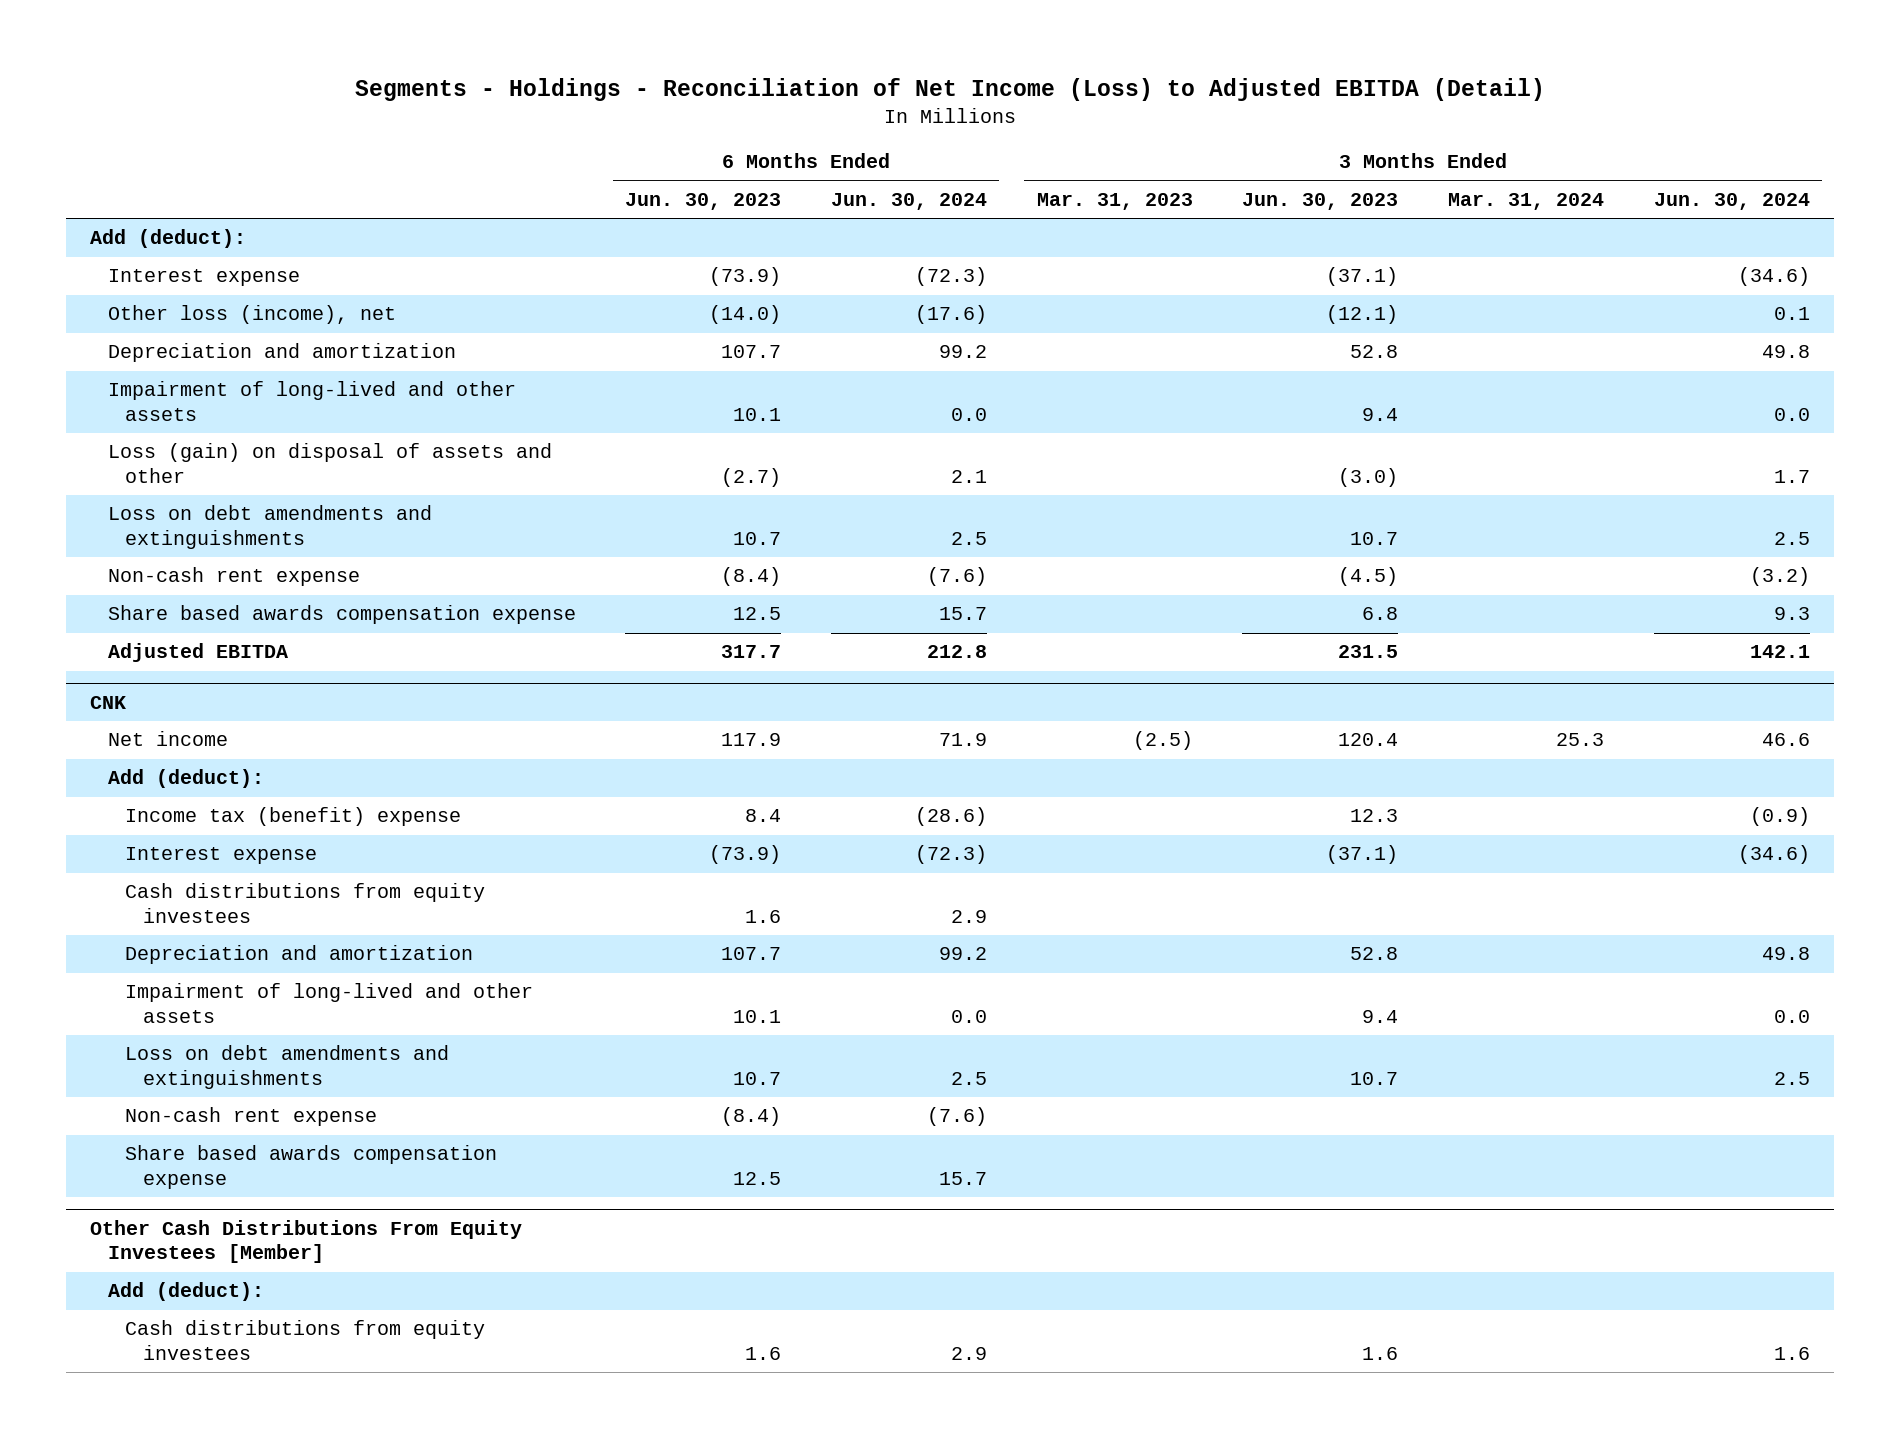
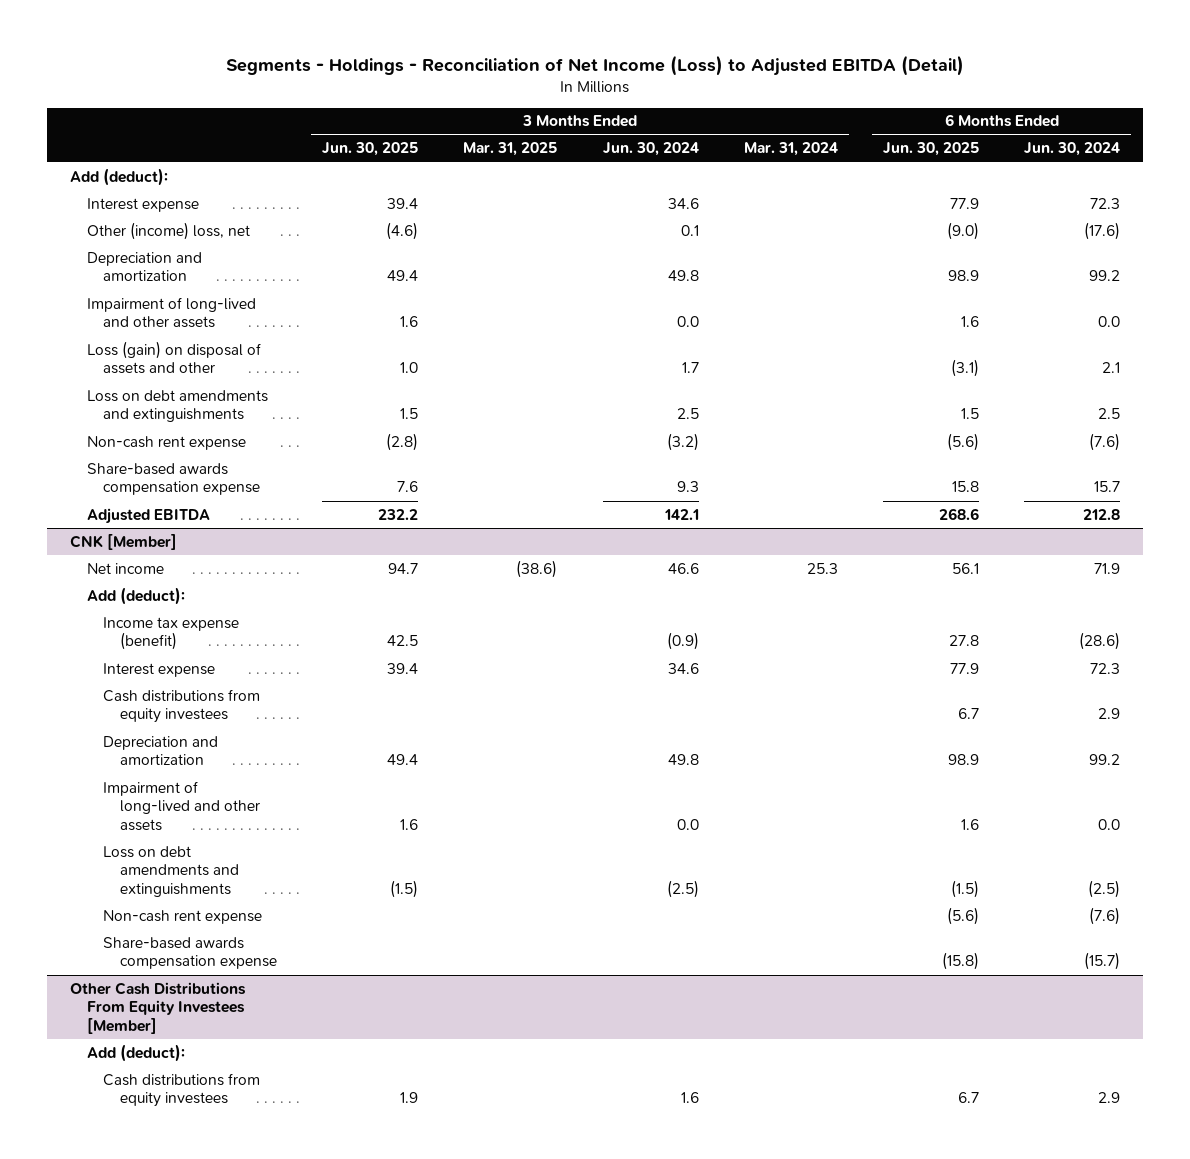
[625,192,782,210] Jun. 30, 2023 -> none
[1036,192,1193,210] Mar. 31, 2023 -> none
[1242,192,1399,210] Jun. 30, 2023 -> none
none -> [322,142,419,157] Jun. 30, 2025
none -> [463,142,558,157] Mar. 31, 2025
none -> [882,142,979,157] Jun. 30, 2025
[915,267,988,287] (72.3) -> [1090,197,1121,209] 72.3
[1737,267,1810,287] (34.6) -> [667,197,699,209] 34.6
[107,305,396,325] Other loss (income), net -> [86,221,250,240] Other (income) loss, net
[107,605,576,625] Share based awards compensation expense -> [86,462,261,496] Share-based awards compensation expense
[90,695,127,709] CNK -> [69,533,177,550] CNK [Member]
[125,807,462,827] Income tax (benefit) expense -> [103,616,240,651] Income tax expense (benefit)
[915,845,988,865] (72.3) -> [1090,662,1121,674] 72.3
[1737,845,1810,865] (34.6) -> [667,662,699,674] 34.6
[951,1072,988,1086] 2.5 -> [1088,879,1121,898] (2.5)
[1773,1072,1810,1086] 2.5 -> [666,879,699,898] (2.5)
[125,1145,498,1190] Share based awards compensation expense -> [103,936,278,970] Share-based awards compensation expense
[939,1172,988,1186] 15.7 -> [1084,952,1121,971] (15.7)

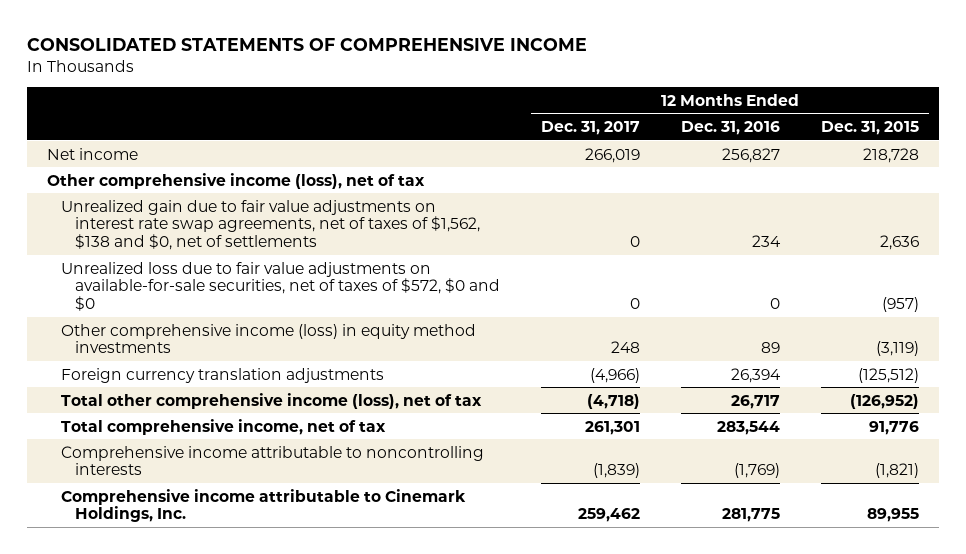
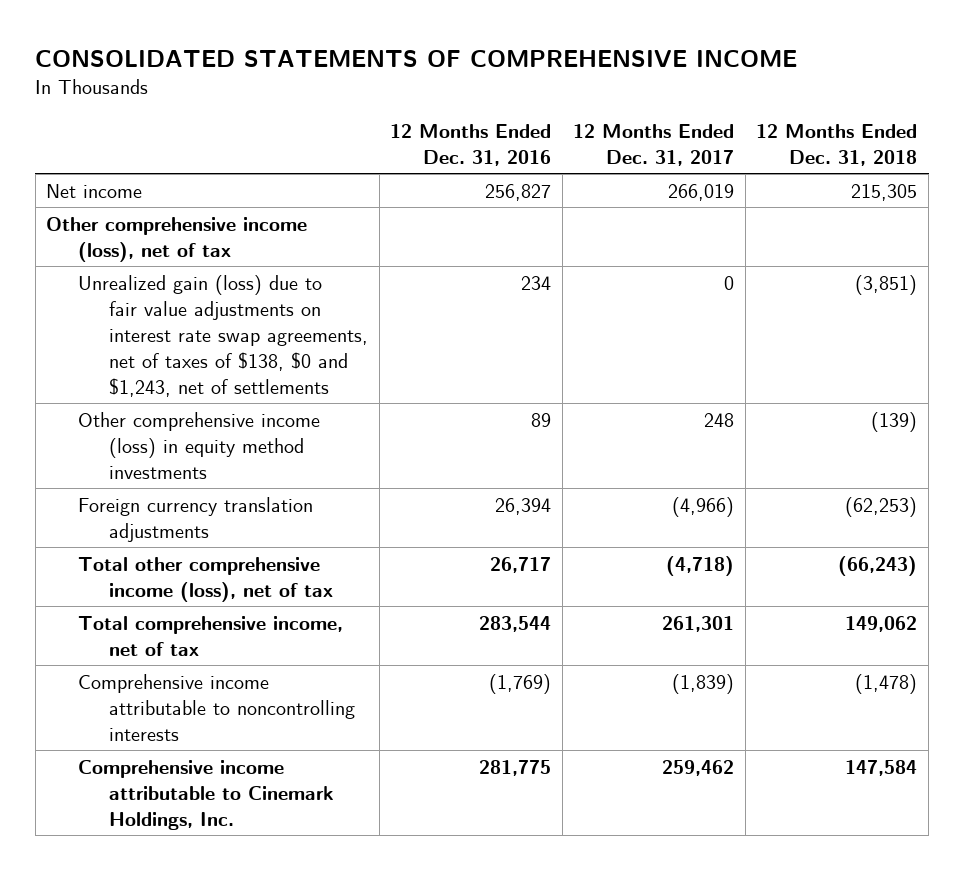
[820,121,919,136] Dec. 31, 2015 -> none
none -> [756,123,918,166] 12 Months Ended Dec. 31, 2018
[61,261,501,312] Unrealized loss due to fair value adjustments on available-for-sale securities, net of taxes of $572, $0 and $0 -> none
[61,199,481,251] Unrealized gain due to fair value adjustments on interest rate swap agreements, net of taxes of $1,562, $138 and $0, net of settlements -> [77,274,368,397] Unrealized gain (loss) due to fair value adjustments on interest rate swap agreements, net of taxes of $138, $0 and $1,243, net of settlements

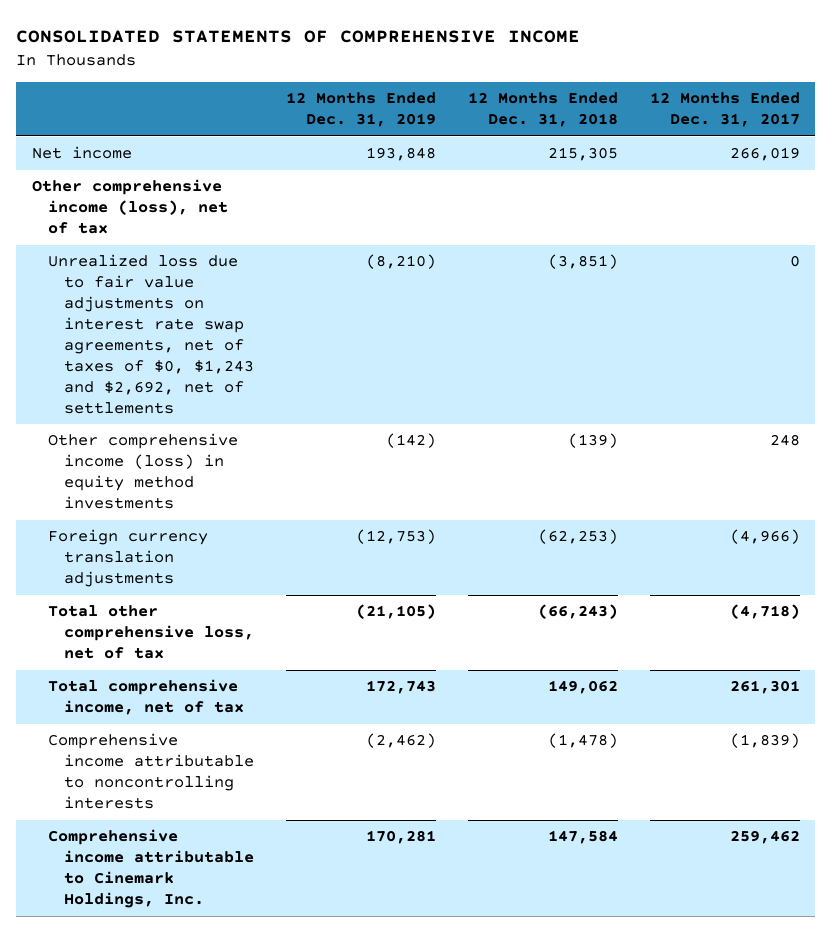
[390,123,552,166] 12 Months Ended Dec. 31, 2016 -> none
none -> [286,92,437,128] 12 Months Ended Dec. 31, 2019
[77,274,368,397] Unrealized gain (loss) due to fair value adjustments on interest rate swap agreements, net of taxes of $138, $0 and $1,243, net of settlements -> [48,254,255,414] Unrealized loss due to fair value adjustments on interest rate swap agreements, net of taxes of $0, $1,243 and $2,692, net of settlements
[77,556,333,602] Total other comprehensive income (loss), net of tax -> [48,605,255,660] Total other comprehensive loss, net of tax

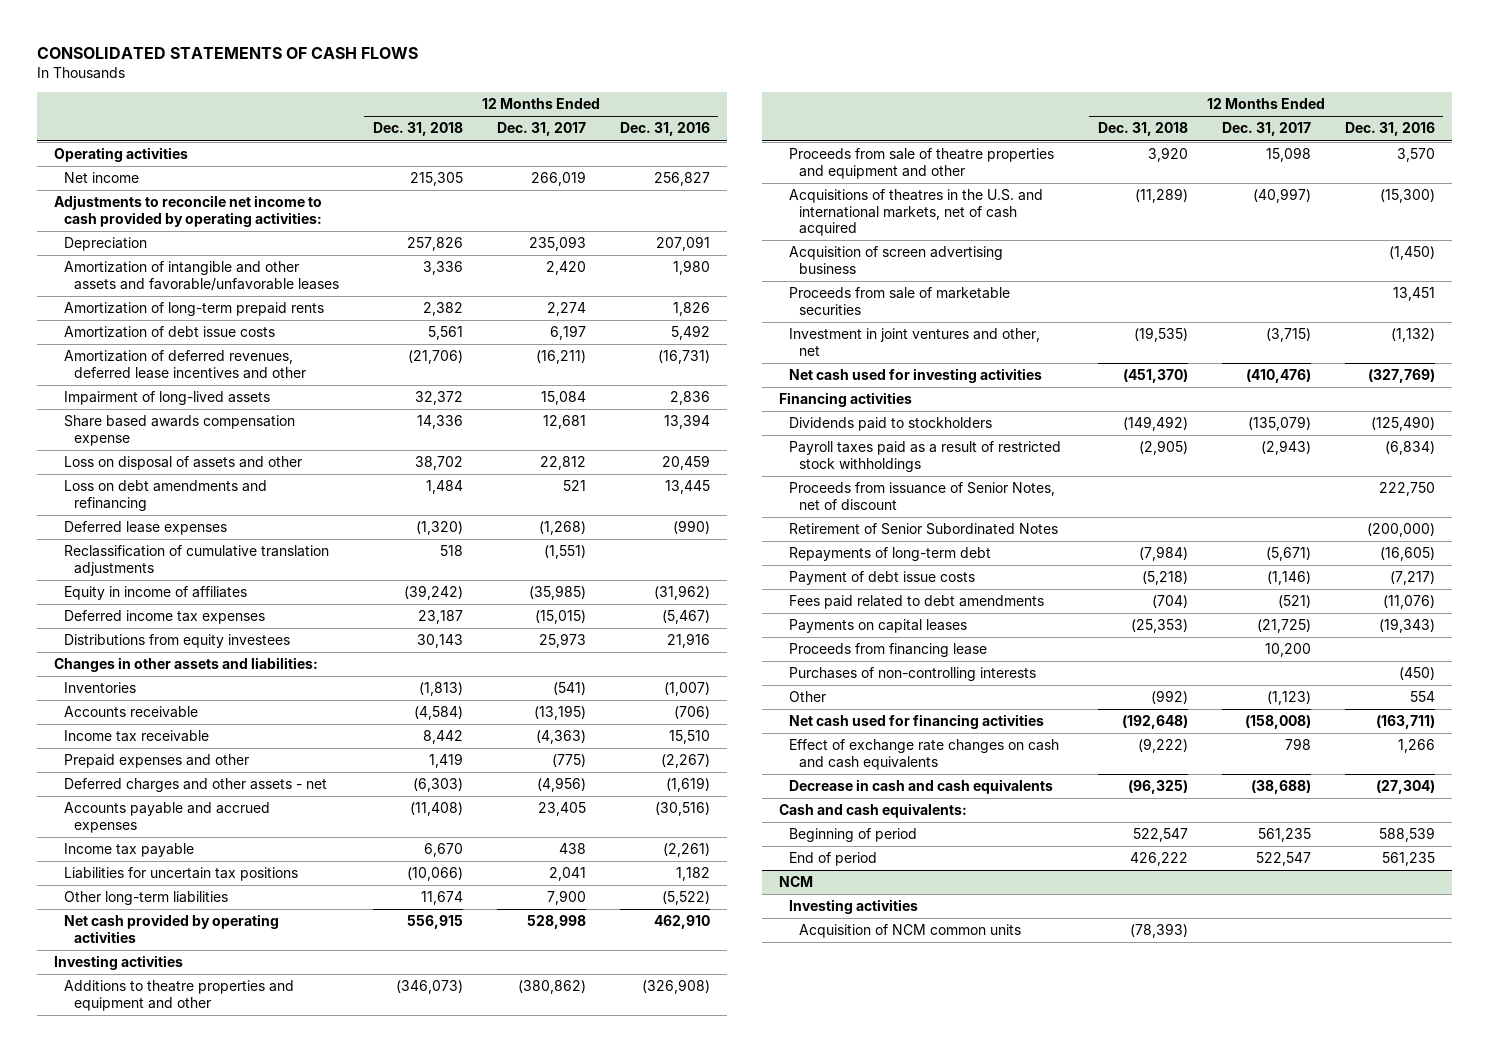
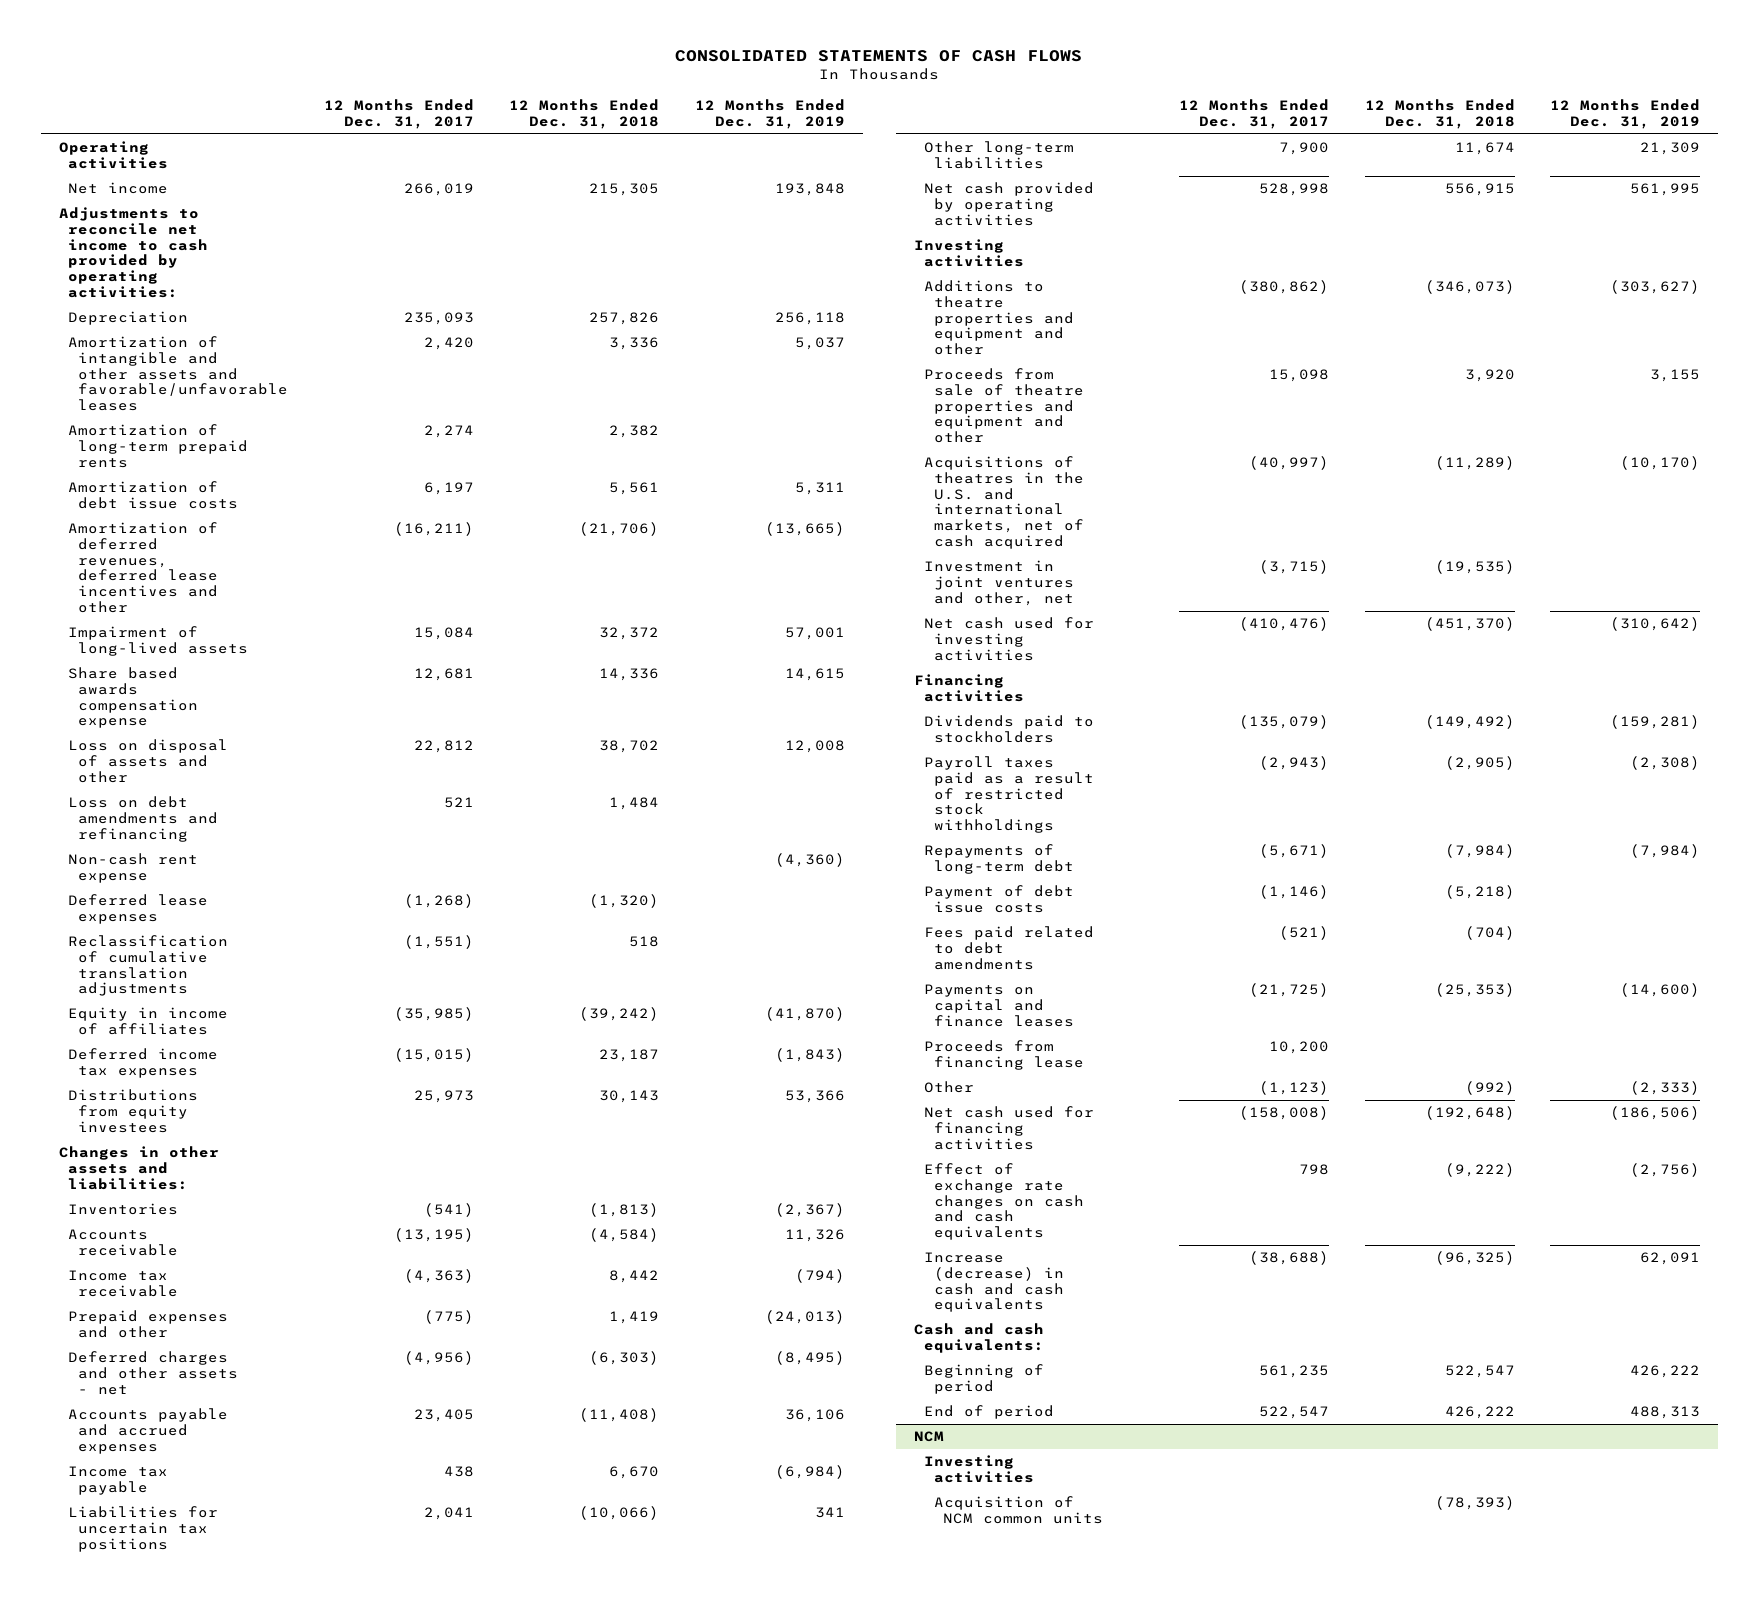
[619,122,710,137] Dec. 31, 2016 -> none
none -> [695,99,846,129] 12 Months Ended Dec. 31, 2019
none -> [68,853,199,884] Non-cash rent expense
[788,246,1003,274] Acquisition of screen advertising business -> none
[788,287,1010,315] Proceeds from sale of marketable securities -> none
[788,482,1055,510] Proceeds from issuance of Senior Notes, net of discount -> none
[788,523,1058,536] Retirement of Senior Subordinated Notes -> none
[788,619,967,634] Payments on capital leases -> [923,984,1074,1027] Payments on capital and finance leases
[788,667,1036,682] Purchases of non-controlling interests -> none
[788,779,1053,795] Decrease in cash and cash equivalents -> [923,1252,1064,1313] Increase (decrease) in cash and cash equivalents

